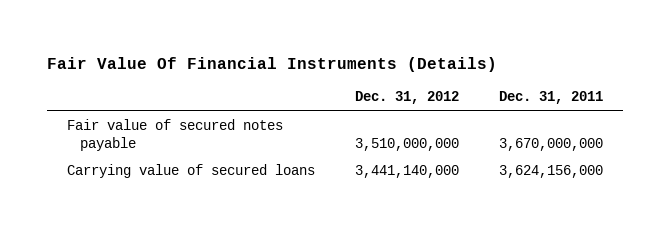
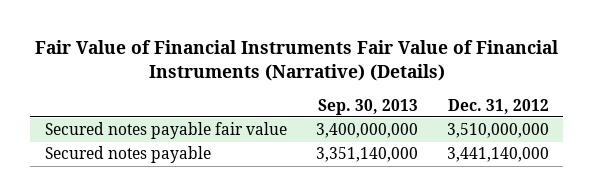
[47,56,498,72] Fair Value Of Financial Instruments (Details) -> [34,40,558,81] Fair Value of Financial Instruments Fair Value of Financial Instruments (Narrative) (Details)
[499,91,604,105] Dec. 31, 2011 -> none
none -> [317,98,418,115] Sep. 30, 2013
[67,119,284,151] Fair value of secured notes payable -> [44,122,287,140] Secured notes payable fair value
[67,164,316,179] Carrying value of secured loans -> [44,146,211,164] Secured notes payable

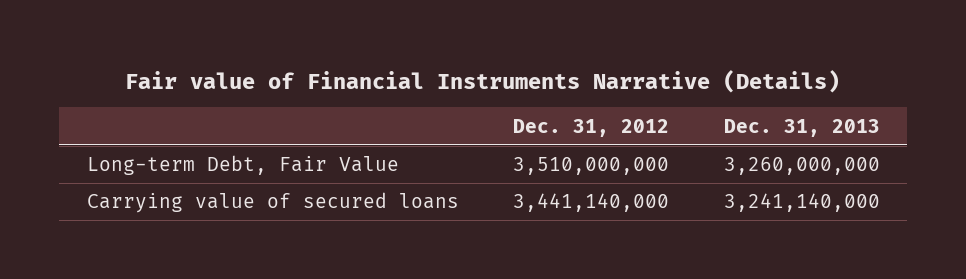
[34,40,558,81] Fair Value of Financial Instruments Fair Value of Financial Instruments (Narrative) (Details) -> [125,69,841,93] Fair value of Financial Instruments Narrative (Details)
[317,98,418,115] Sep. 30, 2013 -> none
none -> [723,118,880,137] Dec. 31, 2013
[44,122,287,140] Secured notes payable fair value -> [86,155,399,176] Long-term Debt, Fair Value
[44,146,211,164] Secured notes payable -> [86,192,459,214] Carrying value of secured loans

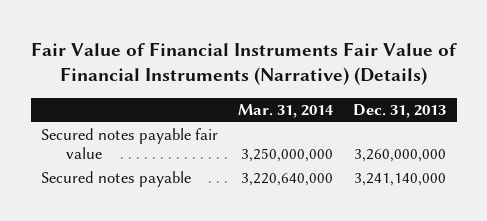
[125,69,841,93] Fair value of Financial Instruments Narrative (Details) -> [30,41,457,86] Fair Value of Financial Instruments Fair Value of Financial Instruments (Narrative) (Details)
[513,118,670,137] Dec. 31, 2012 -> none
none -> [238,104,335,119] Mar. 31, 2014
[86,155,399,176] Long-term Debt, Fair Value -> [40,128,218,160] Secured notes payable fair value
[86,192,459,214] Carrying value of secured loans -> [40,171,191,188] Secured notes payable

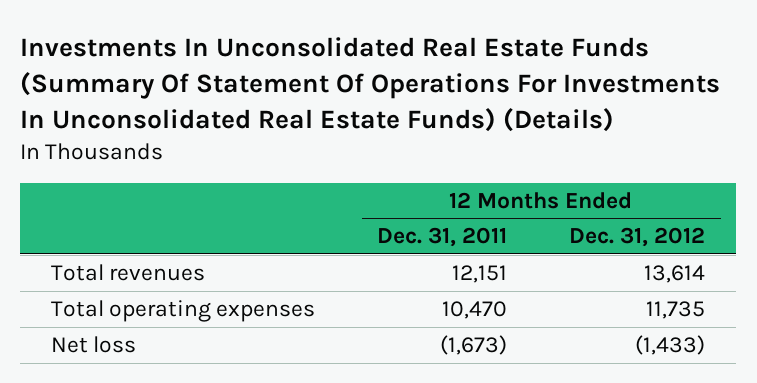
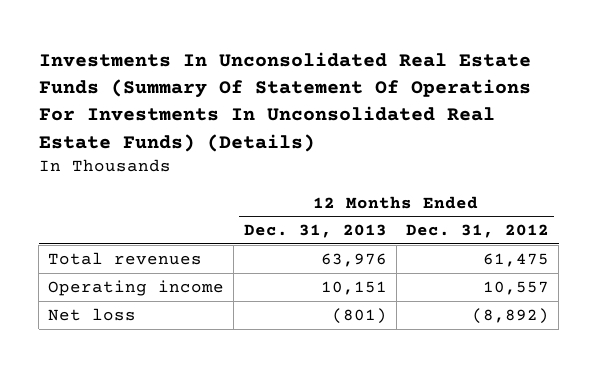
[377,227,508,248] Dec. 31, 2011 -> none
none -> [243,224,387,239] Dec. 31, 2013
[51,300,316,323] Total operating expenses -> none
[644,265,706,284] 13,614 -> [482,252,549,267] 61,475
none -> [48,279,225,296] Operating income
[635,335,706,356] (1,433) -> [471,307,549,324] (8,892)

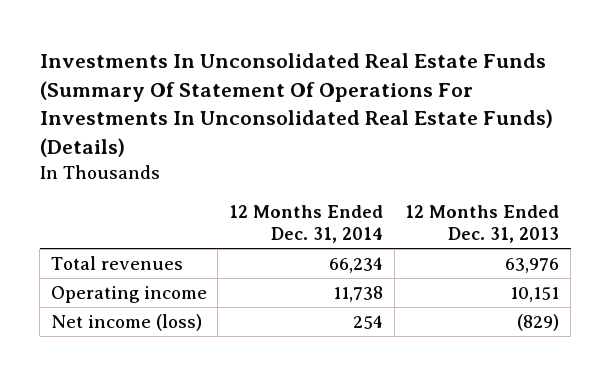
[405,224,549,239] Dec. 31, 2012 -> none
none -> [229,204,384,244] 12 Months Ended Dec. 31, 2014
[48,307,137,321] Net loss -> [50,313,202,331] Net income (loss)
[331,307,387,324] (801) -> [517,313,560,331] (829)

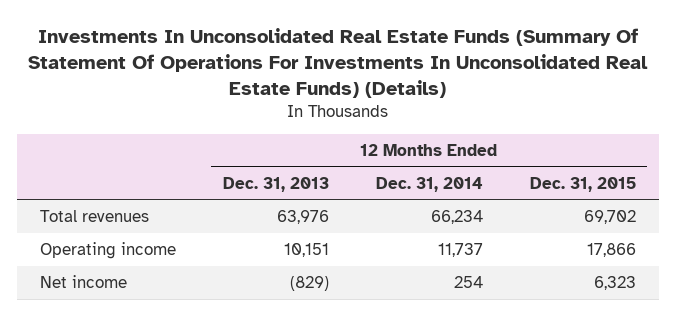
none -> [529,176,636,192] Dec. 31, 2015
[333,285,384,302] 11,738 -> [437,243,483,258] 11,737
[50,313,202,331] Net income (loss) -> [40,275,128,289] Net income

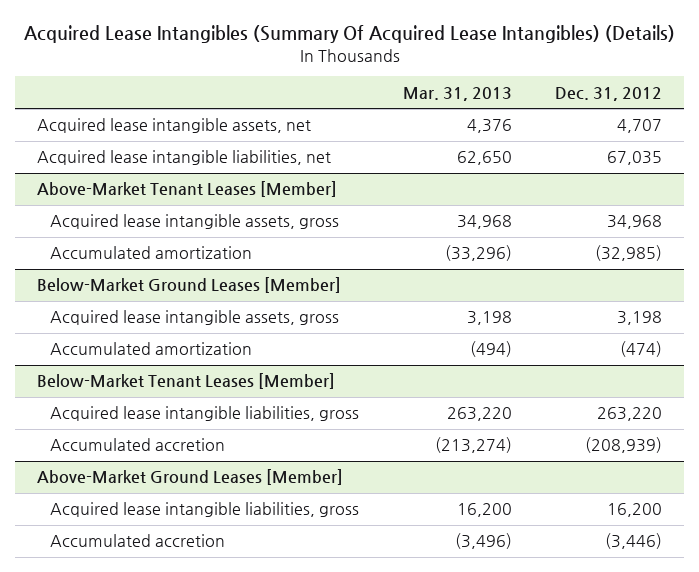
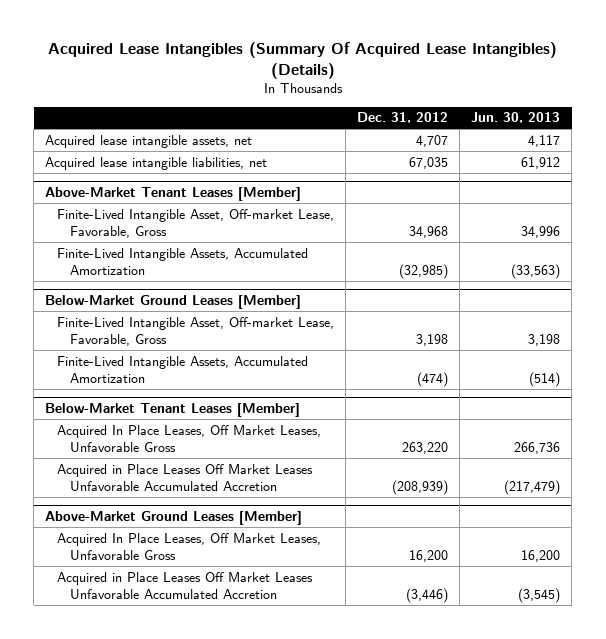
[402,86,512,101] Mar. 31, 2013 -> none
none -> [471,112,561,124] Jun. 30, 2013
[50,214,340,230] Acquired lease intangible assets, gross -> [57,208,335,238] Finite-Lived Intangible Asset, Off-market Lease, Favorable, Gross
[50,246,253,260] Accumulated amortization -> [57,247,309,275] Finite-Lived Intangible Assets, Accumulated Amortization
[50,310,340,326] Acquired lease intangible assets, gross -> [57,316,335,346] Finite-Lived Intangible Asset, Off-market Lease, Favorable, Gross
[50,342,253,356] Accumulated amortization -> [57,355,309,383] Finite-Lived Intangible Assets, Accumulated Amortization
[50,406,360,422] Acquired lease intangible liabilities, gross -> [57,424,322,452] Acquired In Place Leases, Off Market Leases, Unfavorable Gross
[50,438,226,452] Accumulated accretion -> [57,463,314,491] Acquired in Place Leases Off Market Leases Unfavorable Accumulated Accretion
[50,502,360,518] Acquired lease intangible liabilities, gross -> [57,532,322,560] Acquired In Place Leases, Off Market Leases, Unfavorable Gross
[50,534,226,548] Accumulated accretion -> [57,571,314,599] Acquired in Place Leases Off Market Leases Unfavorable Accumulated Accretion

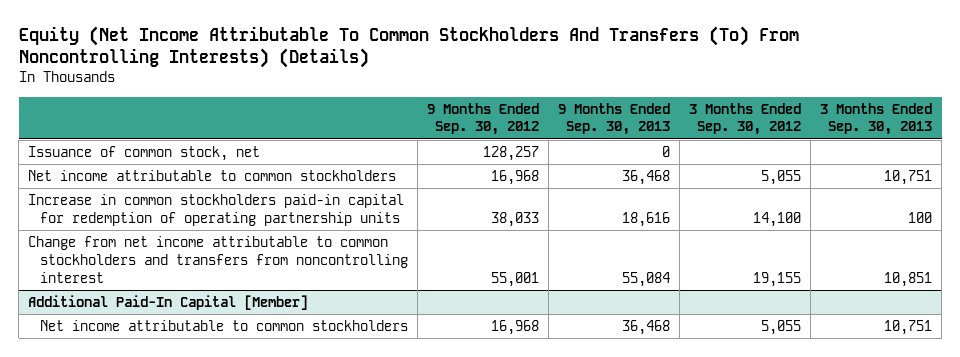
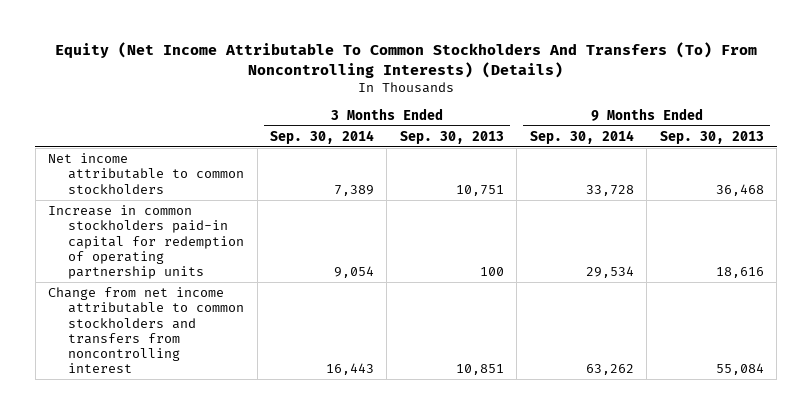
[426,102,539,136] 9 Months Ended Sep. 30, 2012 -> none
[688,102,801,136] 3 Months Ended Sep. 30, 2012 -> none
none -> [270,129,375,144] Sep. 30, 2014
none -> [529,129,634,144] Sep. 30, 2014
[28,146,261,162] Issuance of common stock, net -> none
[28,295,309,311] Additional Paid-In Capital [Member] -> none
[39,320,408,332] Net income attributable to common stockholders -> none

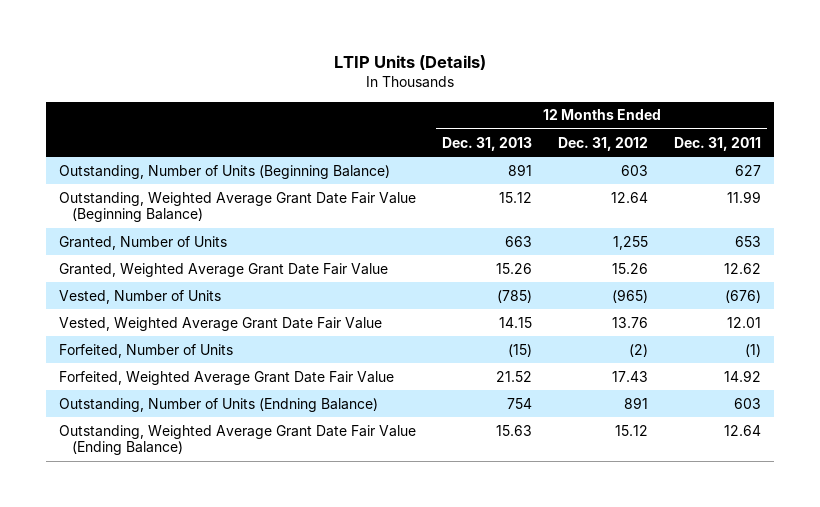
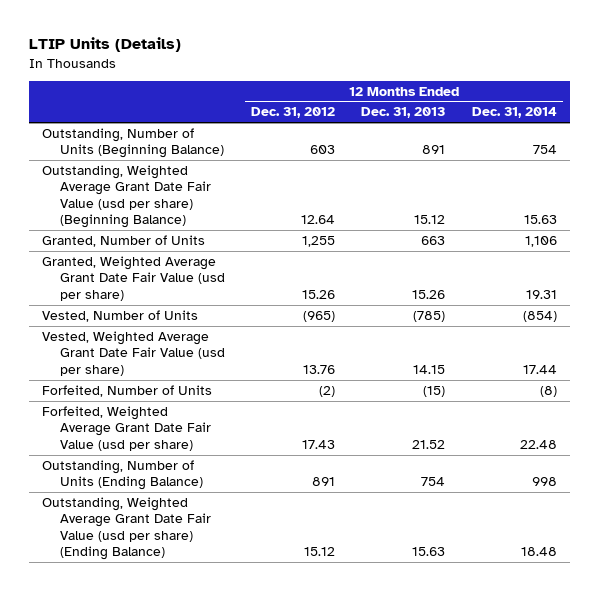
[673,136,761,151] Dec. 31, 2011 -> none
none -> [471,107,557,119] Dec. 31, 2014
[59,191,417,223] Outstanding, Weighted Average Grant Date Fair Value (Beginning Balance) -> [41,164,212,229] Outstanding, Weighted Average Grant Date Fair Value (usd per share) (Beginning Balance)
[59,262,389,277] Granted, Weighted Average Grant Date Fair Value -> [41,255,226,301] Granted, Weighted Average Grant Date Fair Value (usd per share)
[59,316,383,331] Vested, Weighted Average Grant Date Fair Value -> [41,330,226,376] Vested, Weighted Average Grant Date Fair Value (usd per share)
[59,370,395,385] Forfeited, Weighted Average Grant Date Fair Value -> [41,405,212,451] Forfeited, Weighted Average Grant Date Fair Value (usd per share)
[59,397,379,412] Outstanding, Number of Units (Endning Balance) -> [41,459,204,491] Outstanding, Number of Units (Ending Balance)
[59,424,417,456] Outstanding, Weighted Average Grant Date Fair Value (Ending Balance) -> [41,496,212,561] Outstanding, Weighted Average Grant Date Fair Value (usd per share) (Ending Balance)

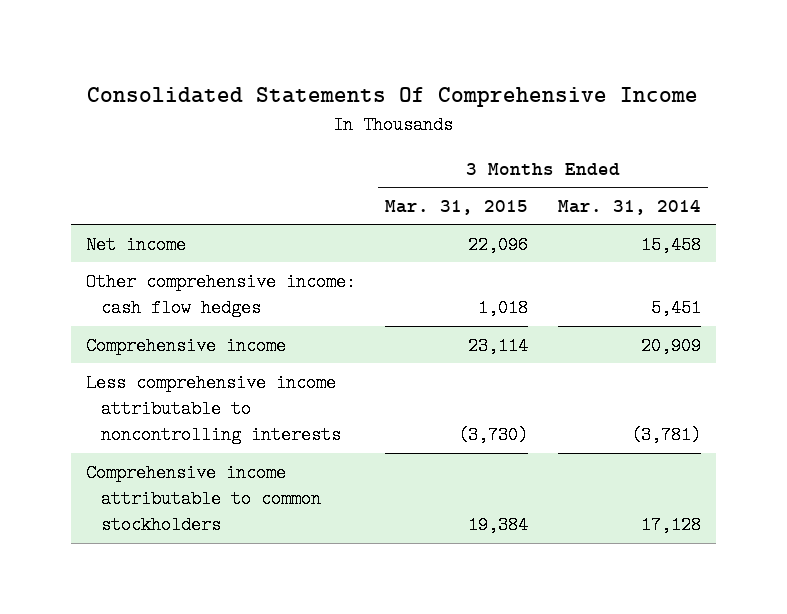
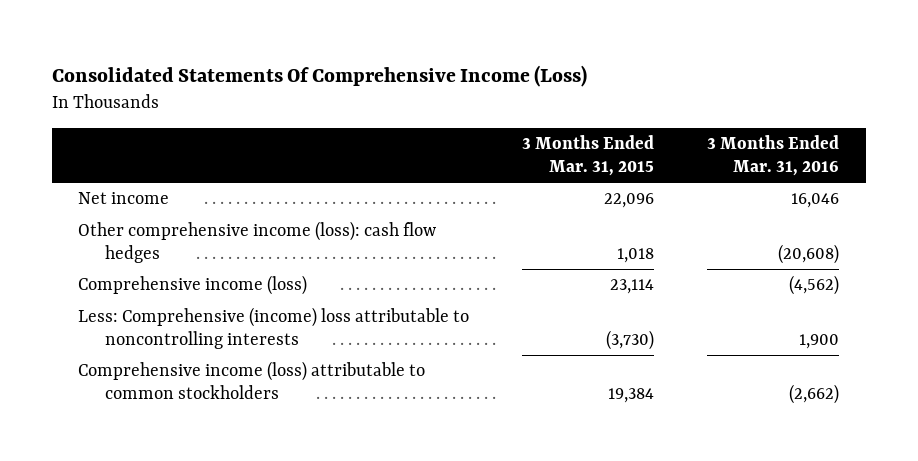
[87,87,699,108] Consolidated Statements Of Comprehensive Income -> [51,65,587,88] Consolidated Statements Of Comprehensive Income (Loss)
[557,199,701,215] Mar. 31, 2014 -> none
none -> [707,135,840,176] 3 Months Ended Mar. 31, 2016
[85,272,356,318] Other comprehensive income: cash flow hedges -> [78,221,437,264] Other comprehensive income (loss): cash flow hedges
[85,336,286,355] Comprehensive income -> [78,275,308,296] Comprehensive income (loss)
[85,373,342,445] Less comprehensive income attributable to noncontrolling interests -> [78,307,470,350] Less: Comprehensive (income) loss attributable to noncontrolling interests
[85,463,322,535] Comprehensive income attributable to common stockholders -> [78,361,426,400] Comprehensive income (loss) attributable to common stockholders

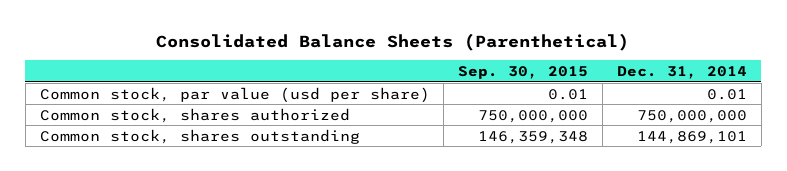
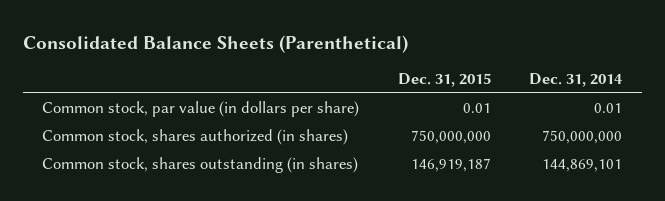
[458,65,589,79] Sep. 30, 2015 -> none
none -> [397,73,491,88] Dec. 31, 2015
[39,86,430,103] Common stock, par value (usd per share) -> [42,101,360,118] Common stock, par value (in dollars per share)
[39,107,350,123] Common stock, shares authorized -> [42,129,349,146] Common stock, shares authorized (in shares)
[39,128,360,144] Common stock, shares outstanding -> [42,157,359,174] Common stock, shares outstanding (in shares)

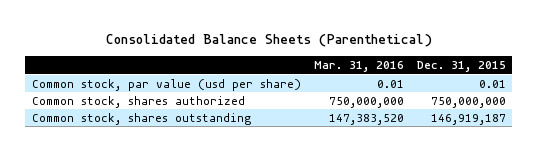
[529,73,624,88] Dec. 31, 2014 -> none
none -> [313,61,404,73] Mar. 31, 2016
[42,101,360,118] Common stock, par value (in dollars per share) -> [31,78,301,91] Common stock, par value (usd per share)
[42,129,349,146] Common stock, shares authorized (in shares) -> [31,95,245,108] Common stock, shares authorized
[42,157,359,174] Common stock, shares outstanding (in shares) -> [31,112,251,125] Common stock, shares outstanding

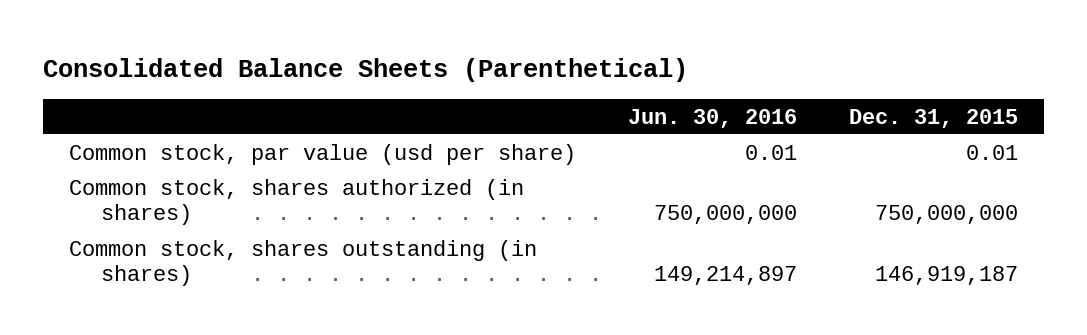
[313,61,404,73] Mar. 31, 2016 -> none
none -> [628,108,798,128] Jun. 30, 2016
[31,95,245,108] Common stock, shares authorized -> [68,178,524,226] Common stock, shares authorized (in shares)
[31,112,251,125] Common stock, shares outstanding -> [68,239,537,287] Common stock, shares outstanding (in shares)

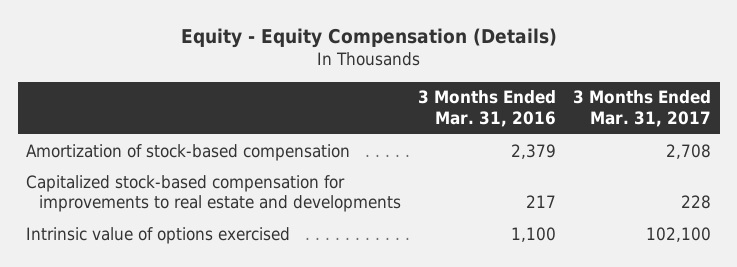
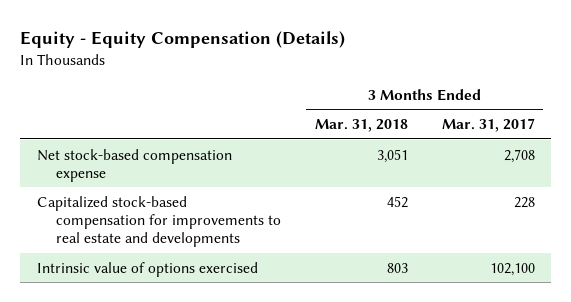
[418,90,557,128] 3 Months Ended Mar. 31, 2016 -> none
none -> [314,119,408,133] Mar. 31, 2018
[26,143,351,161] Amortization of stock-based compensation -> [36,148,232,182] Net stock-based compensation expense

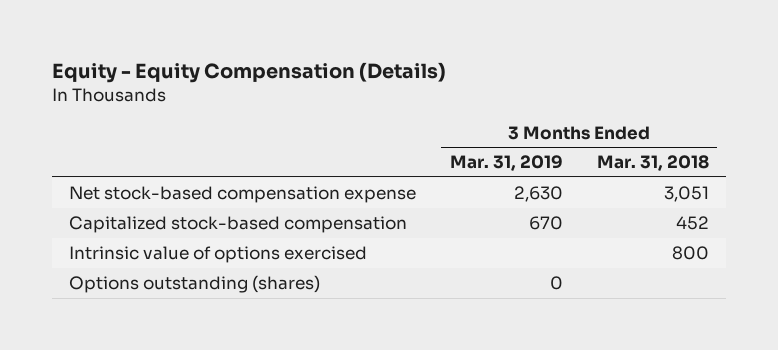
[441,118,535,133] Mar. 31, 2017 -> none
none -> [449,155,563,172] Mar. 31, 2019
[36,195,282,248] Capitalized stock-based compensation for improvements to real estate and developments -> [69,215,408,233] Capitalized stock-based compensation
[386,262,408,273] 803 -> [671,245,709,260] 800
none -> [69,274,321,293] Options outstanding (shares)

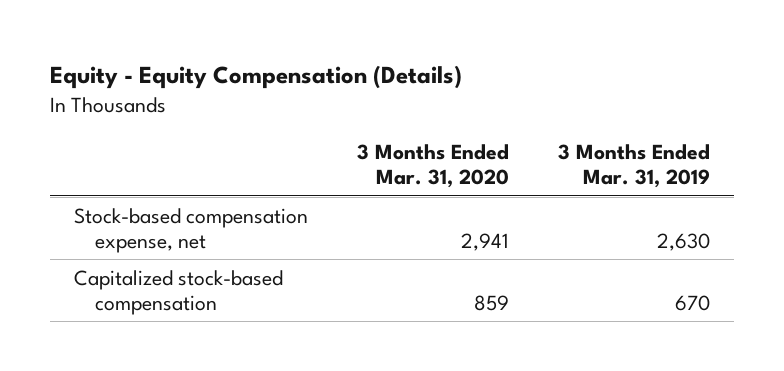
[596,155,709,172] Mar. 31, 2018 -> none
none -> [356,144,509,189] 3 Months Ended Mar. 31, 2020
[69,185,417,203] Net stock-based compensation expense -> [74,207,309,253] Stock-based compensation expense, net
[69,245,368,263] Intrinsic value of options exercised -> none
[69,274,321,293] Options outstanding (shares) -> none

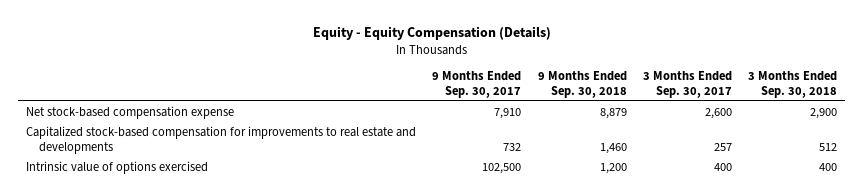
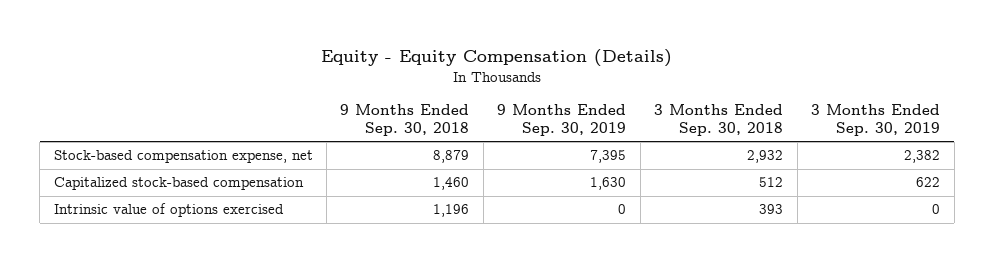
[432,70,522,99] 9 Months Ended Sep. 30, 2017 -> none
[642,70,732,99] 3 Months Ended Sep. 30, 2017 -> none
none -> [497,103,627,137] 9 Months Ended Sep. 30, 2019
none -> [811,103,941,137] 3 Months Ended Sep. 30, 2019
[26,105,235,119] Net stock-based compensation expense -> [53,150,313,164] Stock-based compensation expense, net
[810,107,838,119] 2,900 -> [747,150,784,164] 2,932
[26,125,417,155] Capitalized stock-based compensation for improvements to real estate and developments -> [53,177,304,191] Capitalized stock-based compensation
[599,162,627,174] 1,200 -> [433,204,470,218] 1,196
[819,162,838,171] 400 -> [759,204,784,215] 393

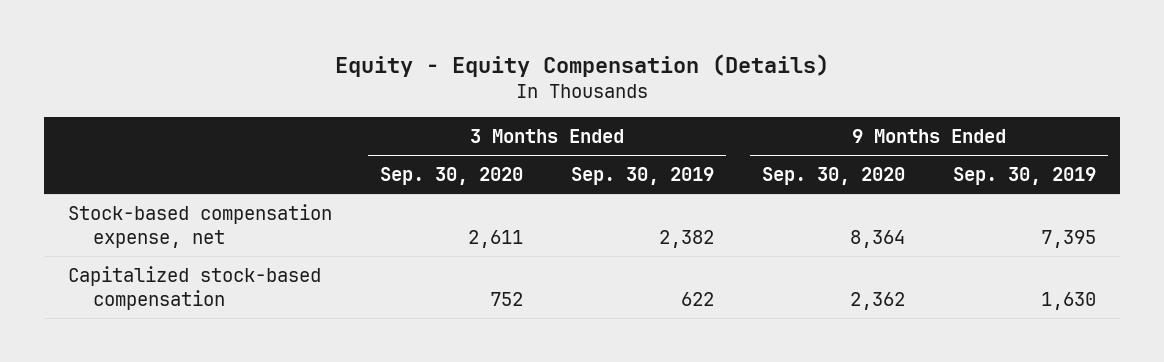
[340,103,470,137] 9 Months Ended Sep. 30, 2018 -> none
[654,103,784,137] 3 Months Ended Sep. 30, 2018 -> none
none -> [380,166,524,185] Sep. 30, 2020
none -> [762,166,906,185] Sep. 30, 2020
[53,203,284,218] Intrinsic value of options exercised -> none

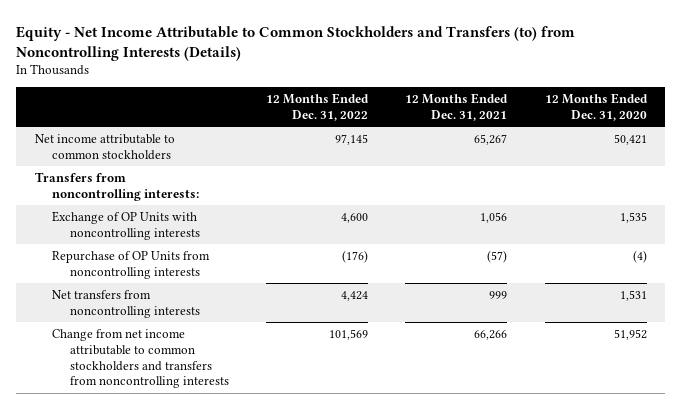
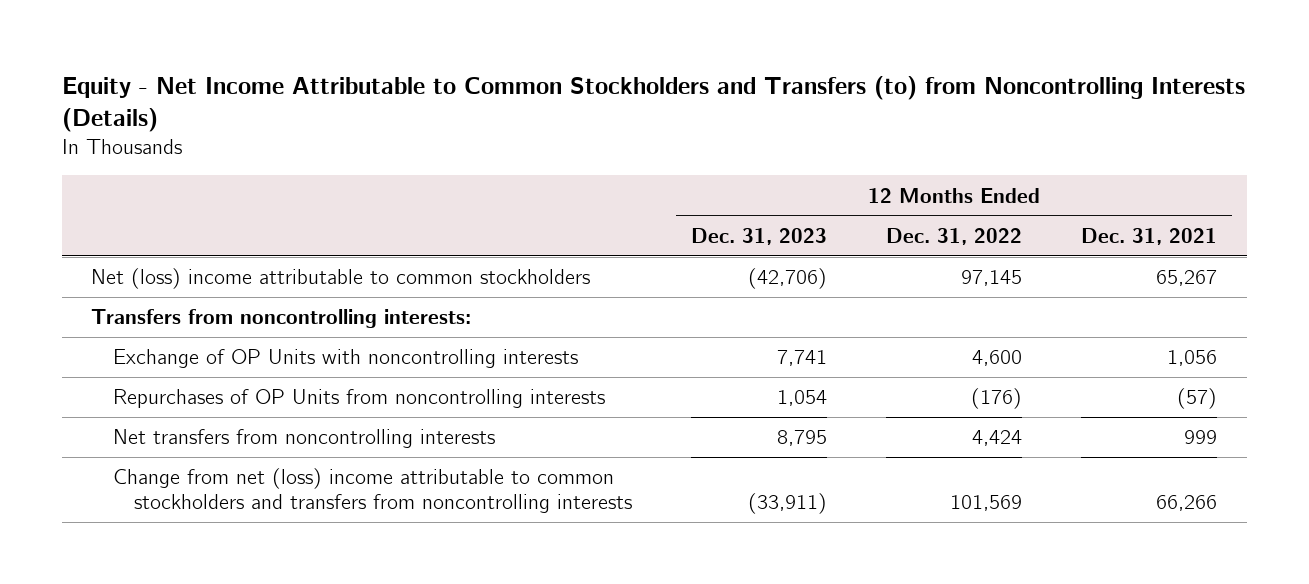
[544,93,648,122] 12 Months Ended Dec. 31, 2020 -> none
none -> [690,227,827,245] Dec. 31, 2023
[35,133,176,160] Net income attributable to common stockholders -> [91,268,591,290] Net (loss) income attributable to common stockholders
[52,250,211,279] Repurchase of OP Units from noncontrolling interests -> [112,389,605,409] Repurchases of OP Units from noncontrolling interests
[52,328,229,389] Change from net income attributable to common stockholders and transfers from noncontrolling interests -> [112,468,632,513] Change from net (loss) income attributable to common stockholders and transfers from noncontrolling interests

